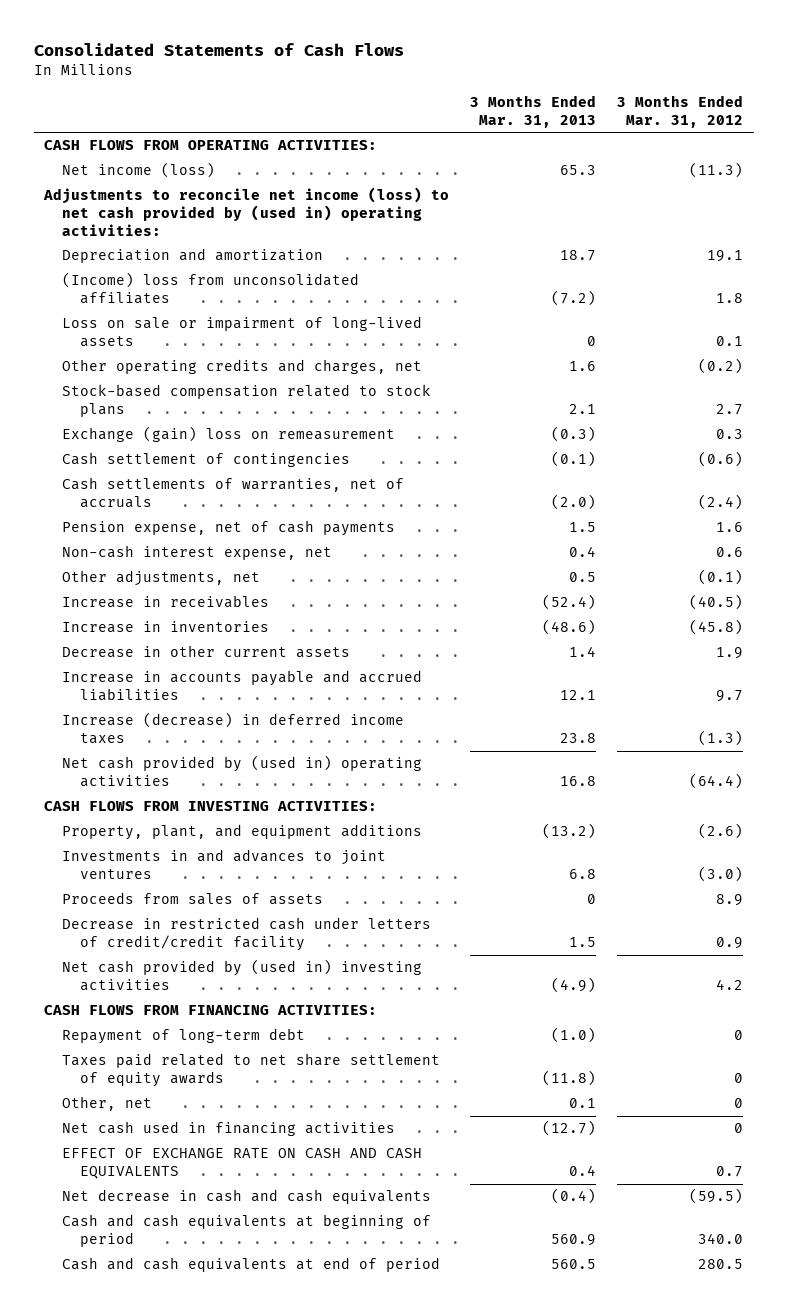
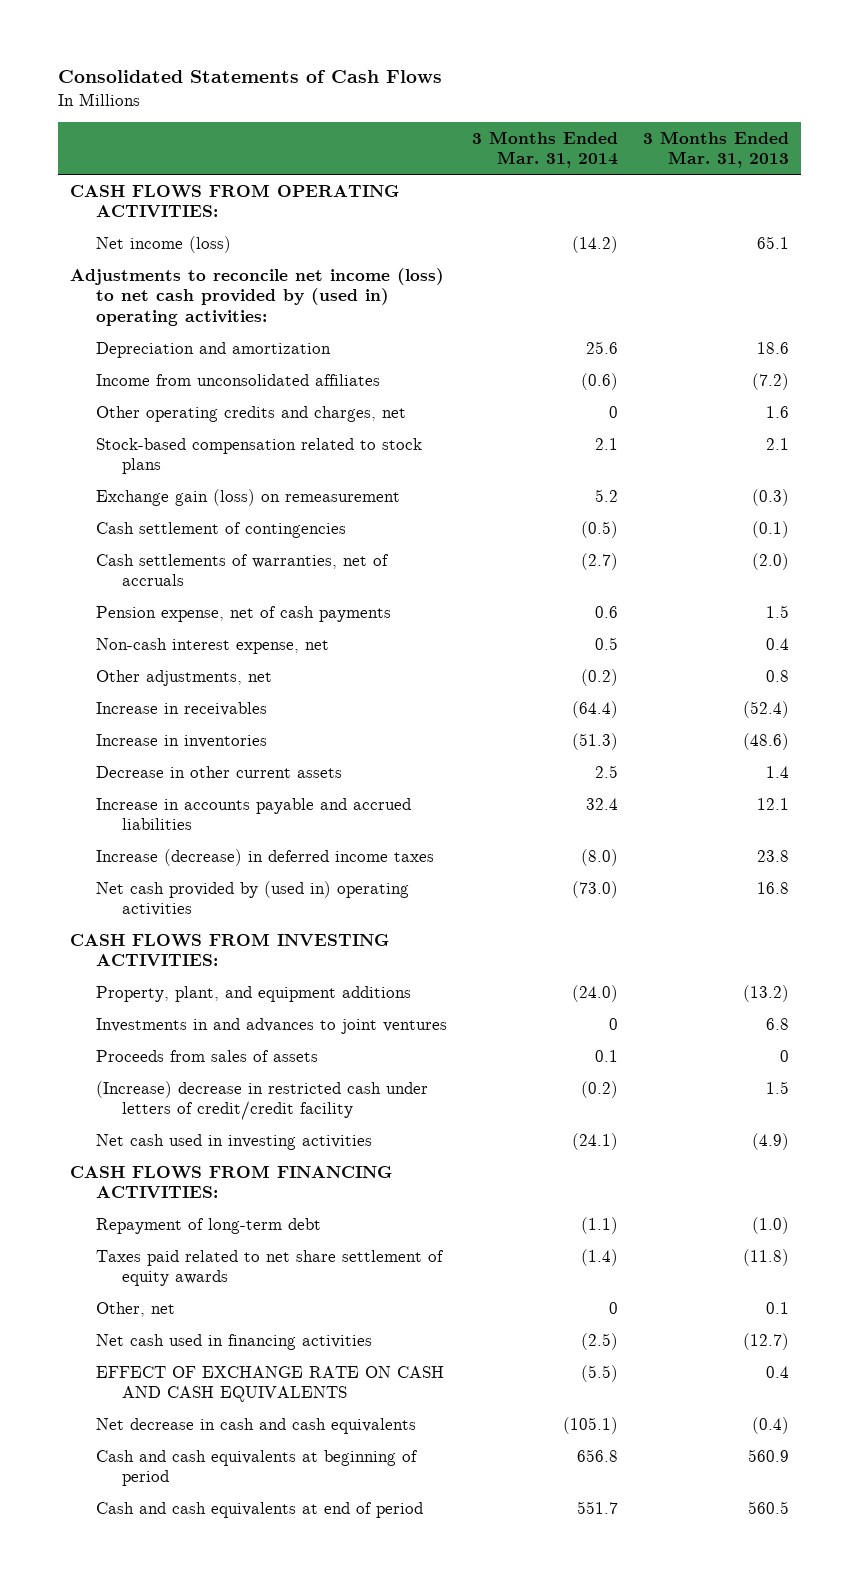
[617,95,744,128] 3 Months Ended Mar. 31, 2012 -> none
none -> [471,130,618,169] 3 Months Ended Mar. 31, 2014
[560,165,597,176] 65.3 -> [756,235,789,249] 65.1
[62,316,423,348] Loss on sale or impairment of long-lived assets -> none
[560,250,597,262] 18.7 -> [756,341,789,354] 18.6
[62,272,360,305] (Income) loss from unconsolidated affiliates -> [95,373,380,386] Income from unconsolidated affiliates
[62,426,396,443] Exchange (gain) loss on remeasurement -> [95,488,400,506] Exchange gain (loss) on remeasurement
[569,572,597,583] 0.5 -> [765,669,789,682] 0.8
[62,917,432,952] Decrease in restricted cash under letters of credit/credit facility -> [95,1080,428,1121] (Increase) decrease in restricted cash under letters of credit/credit facility
[62,959,423,992] Net cash provided by (used in) investing activities -> [95,1133,372,1150] Net cash used in investing activities

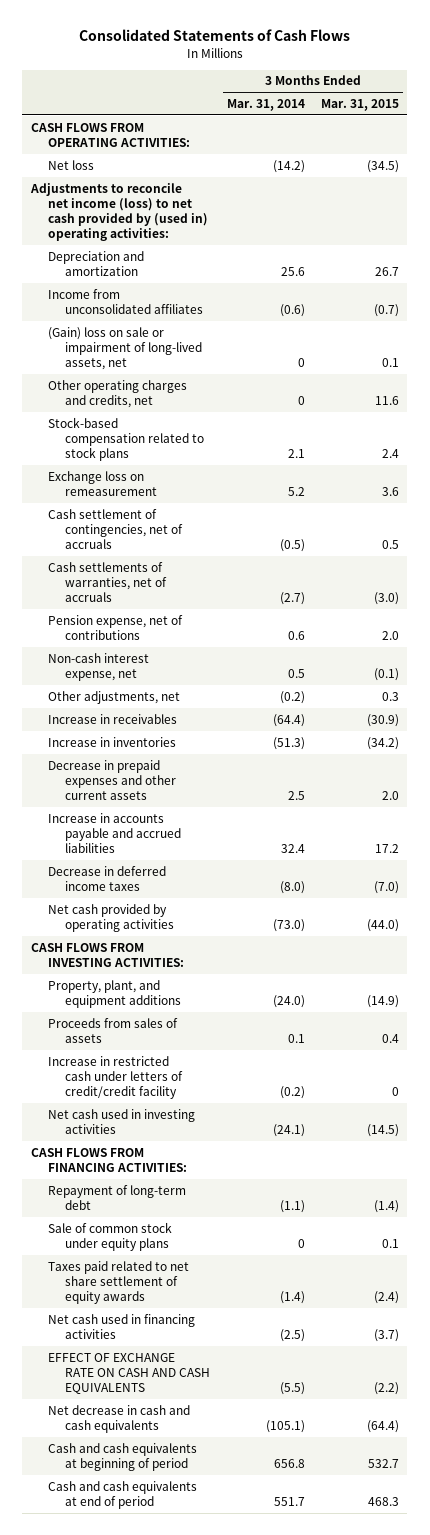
[642,130,789,169] 3 Months Ended Mar. 31, 2013 -> none
none -> [321,99,400,112] Mar. 31, 2015
[95,235,231,253] Net income (loss) -> [48,159,95,170] Net loss
none -> [48,326,203,370] (Gain) loss on sale or impairment of long-lived assets, net
[95,405,406,422] Other operating credits and charges, net -> [48,379,188,408] Other operating charges and credits, net
[95,488,400,506] Exchange gain (loss) on remeasurement -> [48,470,158,496] Exchange loss on remeasurement
[95,521,346,538] Cash settlement of contingencies -> [48,508,184,549] Cash settlement of contingencies, net of accruals
[95,605,391,622] Pension expense, net of cash payments -> [48,614,184,640] Pension expense, net of contributions
[95,765,342,778] Decrease in other current assets -> [48,759,177,800] Decrease in prepaid expenses and other current assets
[95,848,434,866] Increase (decrease) in deferred income taxes -> [48,865,167,891] Decrease in deferred income taxes
[95,880,409,917] Net cash provided by (used in) operating activities -> [48,903,175,932] Net cash provided by operating activities
[95,1017,447,1034] Investments in and advances to joint ventures -> none
[95,1080,428,1121] (Increase) decrease in restricted cash under letters of credit/credit facility -> [48,1055,184,1099] Increase in restricted cash under letters of credit/credit facility
none -> [48,1221,173,1251] Sale of common stock under equity plans
[95,1301,175,1317] Other, net -> none

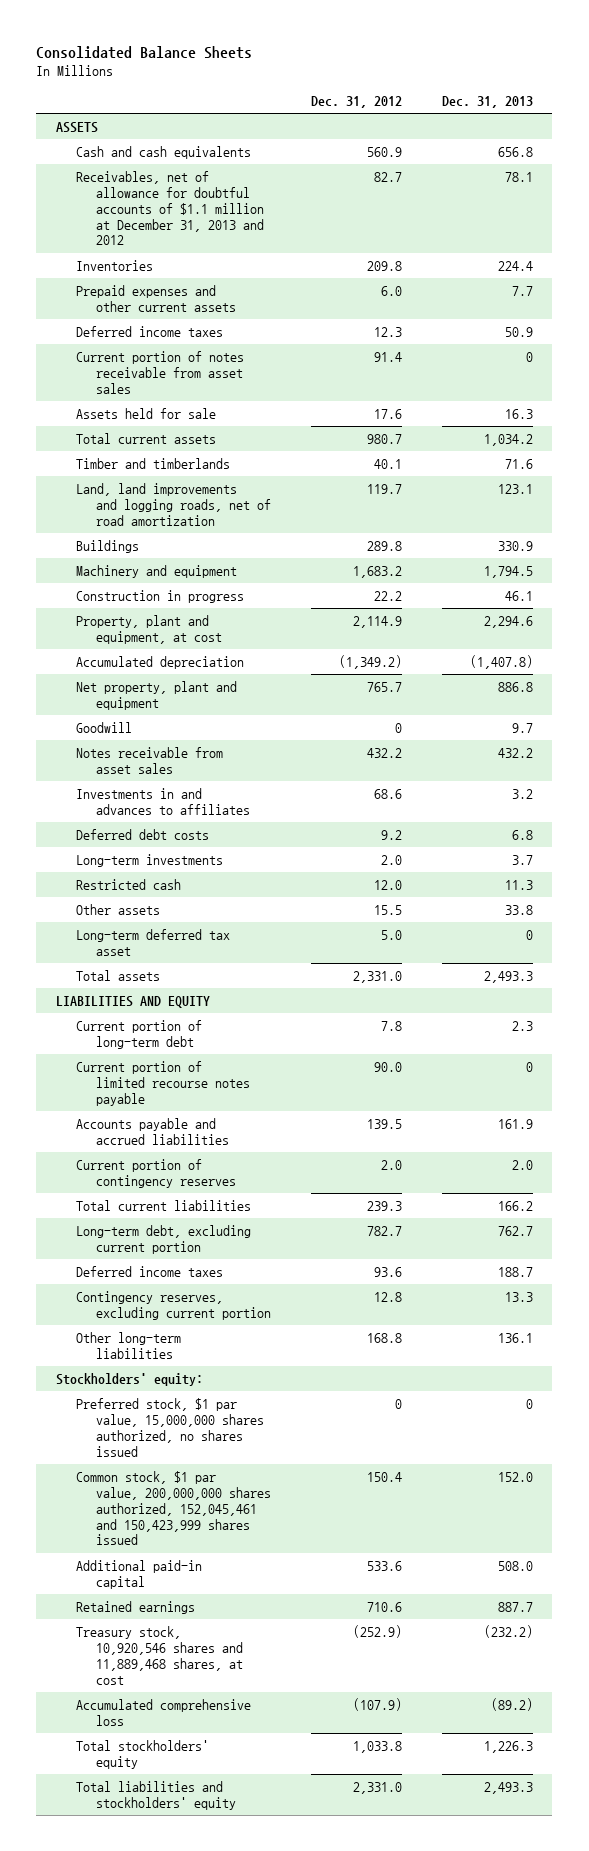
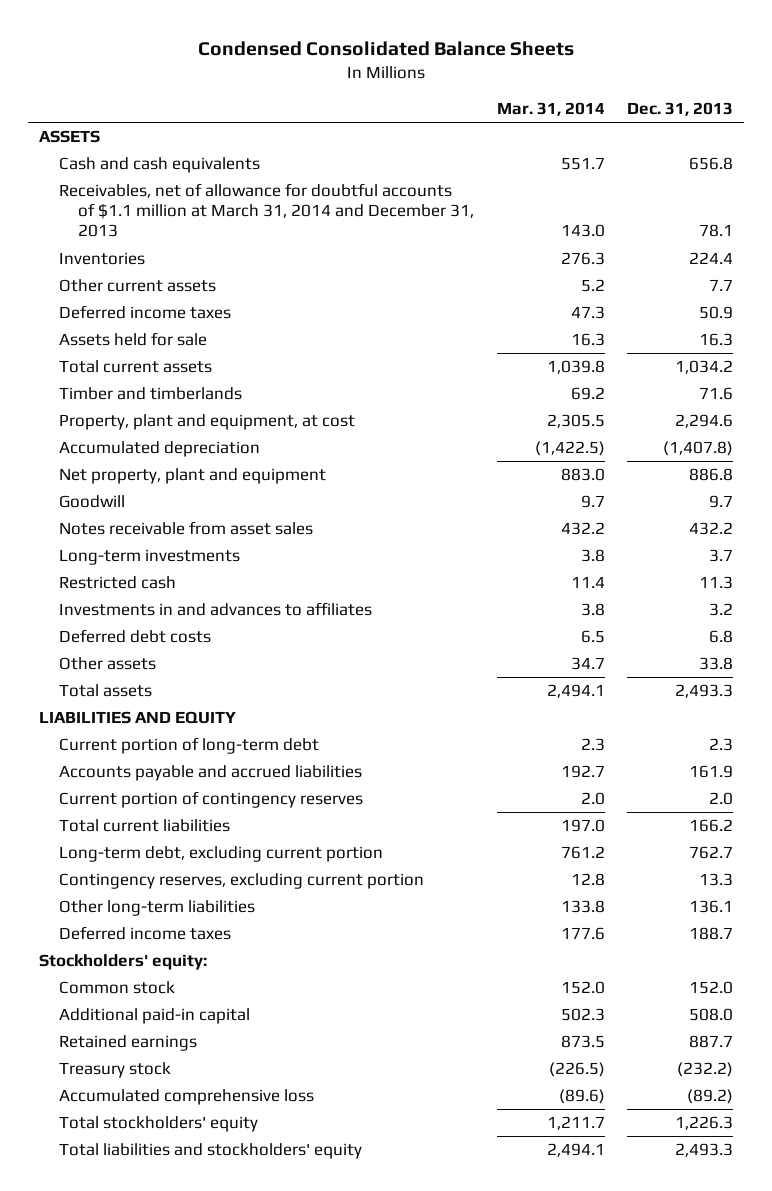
[36,45,253,59] Consolidated Balance Sheets -> [198,40,575,56] Condensed Consolidated Balance Sheets
[310,95,402,108] Dec. 31, 2012 -> none
none -> [496,102,605,117] Mar. 31, 2014
[75,170,265,246] Receivables, net of allowance for doubtful accounts of $1.1 million at December 31, 2013 and 2012 -> [58,183,475,238] Receivables, net of allowance for doubtful accounts of $1.1 million at March 31, 2014 and December 31, 2013
[75,284,237,312] Prepaid expenses and other current assets -> [58,279,216,293] Other current assets
[75,350,244,394] Current portion of notes receivable from asset sales -> none
[75,482,272,526] Land, land improvements and logging roads, net of road amortization -> none
[75,539,139,553] Buildings -> none
[75,564,237,578] Machinery and equipment -> none
[75,589,244,603] Construction in progress -> none
[75,787,251,815] Investments in and advances to affiliates -> [58,602,372,617] Investments in and advances to affiliates
[75,828,209,840] Deferred debt costs -> [58,629,211,644] Deferred debt costs
[75,928,230,956] Long-term deferred tax asset -> none
[75,1060,251,1106] Current portion of limited recourse notes payable -> none
[75,1265,223,1277] Deferred income taxes -> [58,926,231,941] Deferred income taxes
[75,1397,265,1457] Preferred stock, $1 par value, 15,000,000 shares authorized, no shares issued -> none
[75,1470,272,1546] Common stock, $1 par value, 200,000,000 shares authorized, 152,045,461 and 150,423,999 shares issued -> [58,981,175,995] Common stock
[75,1625,244,1685] Treasury stock, 10,920,546 shares and 11,889,468 shares, at cost -> [58,1062,171,1079] Treasury stock

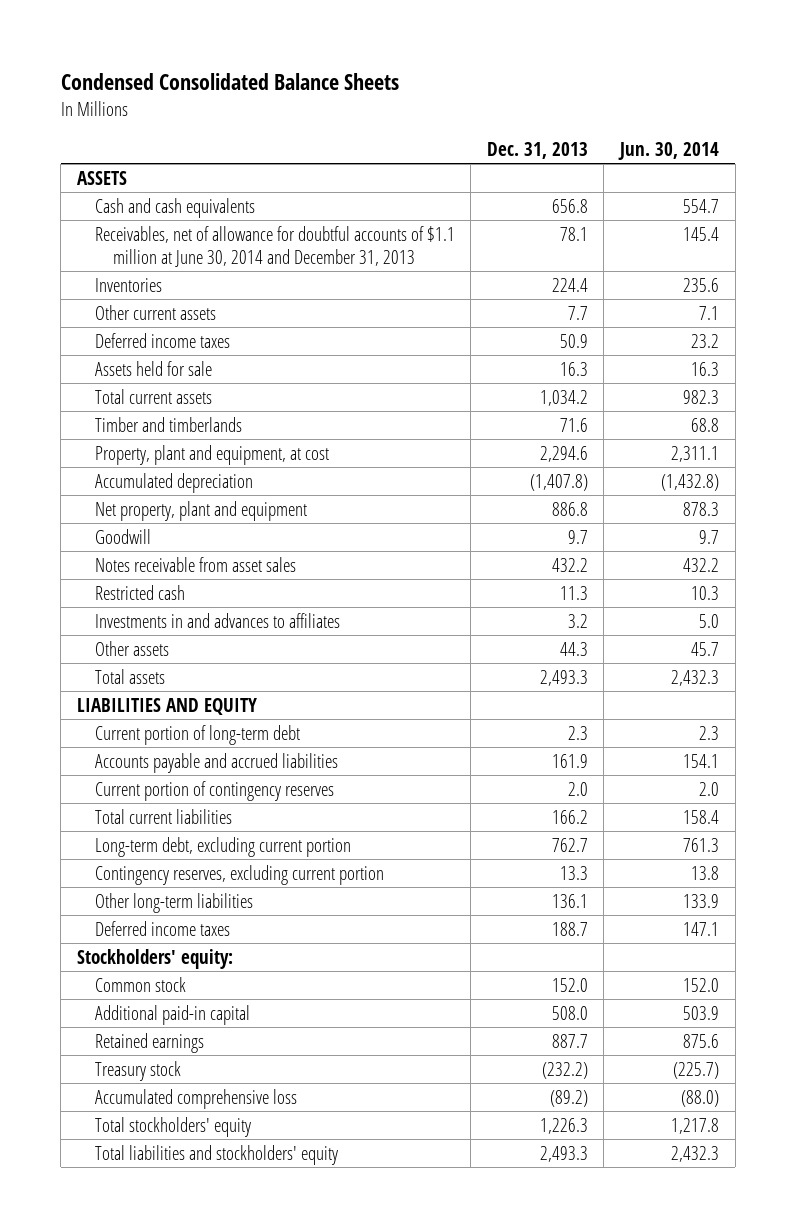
[496,102,605,117] Mar. 31, 2014 -> none
none -> [617,141,719,160] Jun. 30, 2014
[58,183,475,238] Receivables, net of allowance for doubtful accounts of $1.1 million at March 31, 2014 and December 31, 2013 -> [94,225,455,267] Receivables, net of allowance for doubtful accounts of $1.1 million at June 30, 2014 and December 31, 2013
[58,549,240,566] Long-term investments -> none
[58,629,211,644] Deferred debt costs -> none
[699,657,734,671] 33.8 -> [559,641,588,656] 44.3

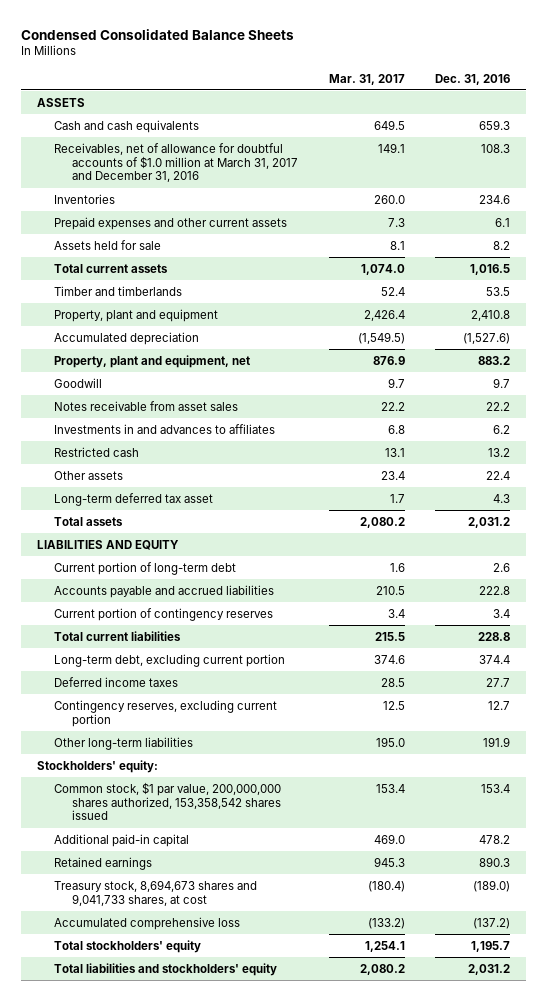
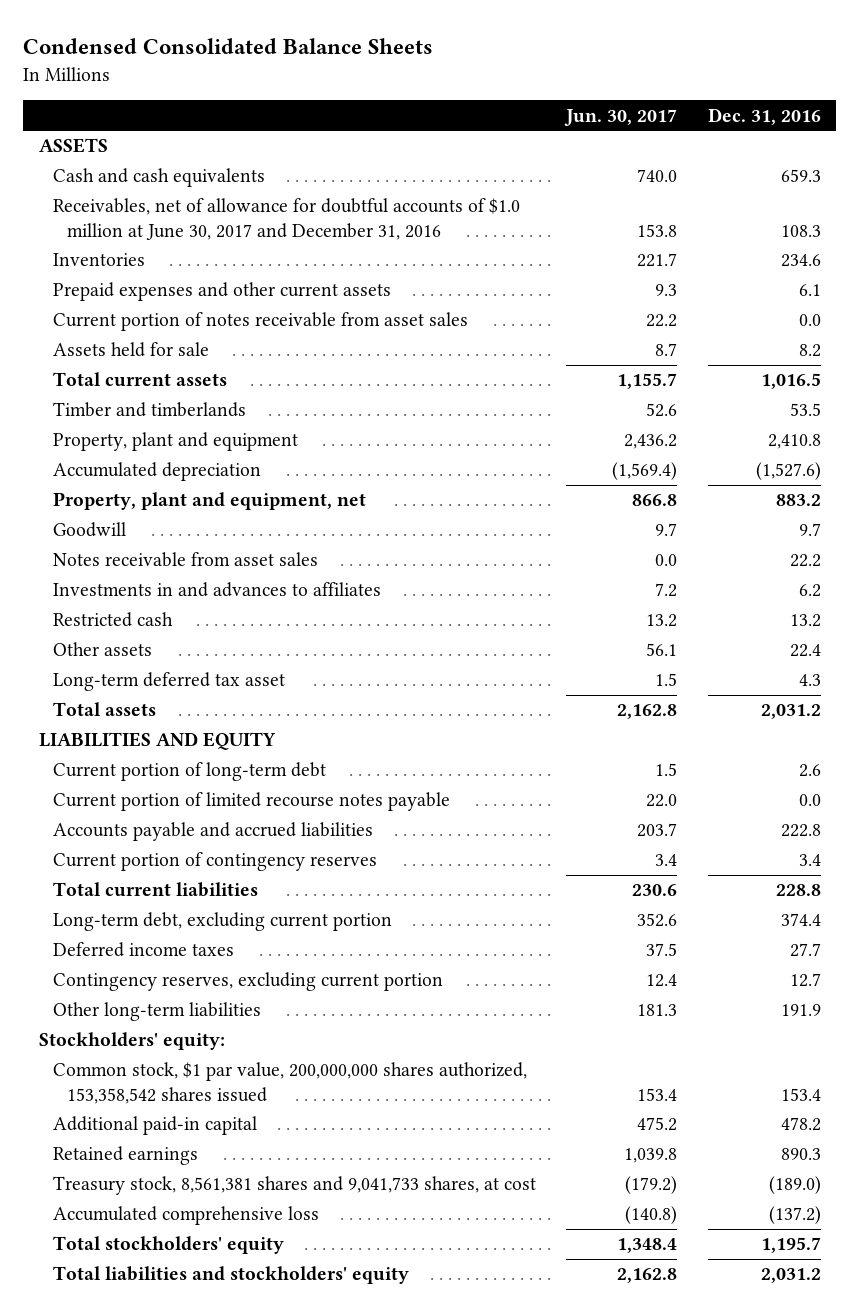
[328,73,405,85] Mar. 31, 2017 -> none
none -> [564,108,678,126] Jun. 30, 2017
[54,142,298,183] Receivables, net of allowance for doubtful accounts of $1.0 million at March 31, 2017 and December 31, 2016 -> [52,198,520,240] Receivables, net of allowance for doubtful accounts of $1.0 million at June 30, 2017 and December 31, 2016
none -> [52,312,468,332] Current portion of notes receivable from asset sales
none -> [52,792,450,812] Current portion of limited recourse notes payable
[54,879,258,906] Treasury stock, 8,694,673 shares and 9,041,733 shares, at cost -> [52,1176,536,1196] Treasury stock, 8,561,381 shares and 9,041,733 shares, at cost

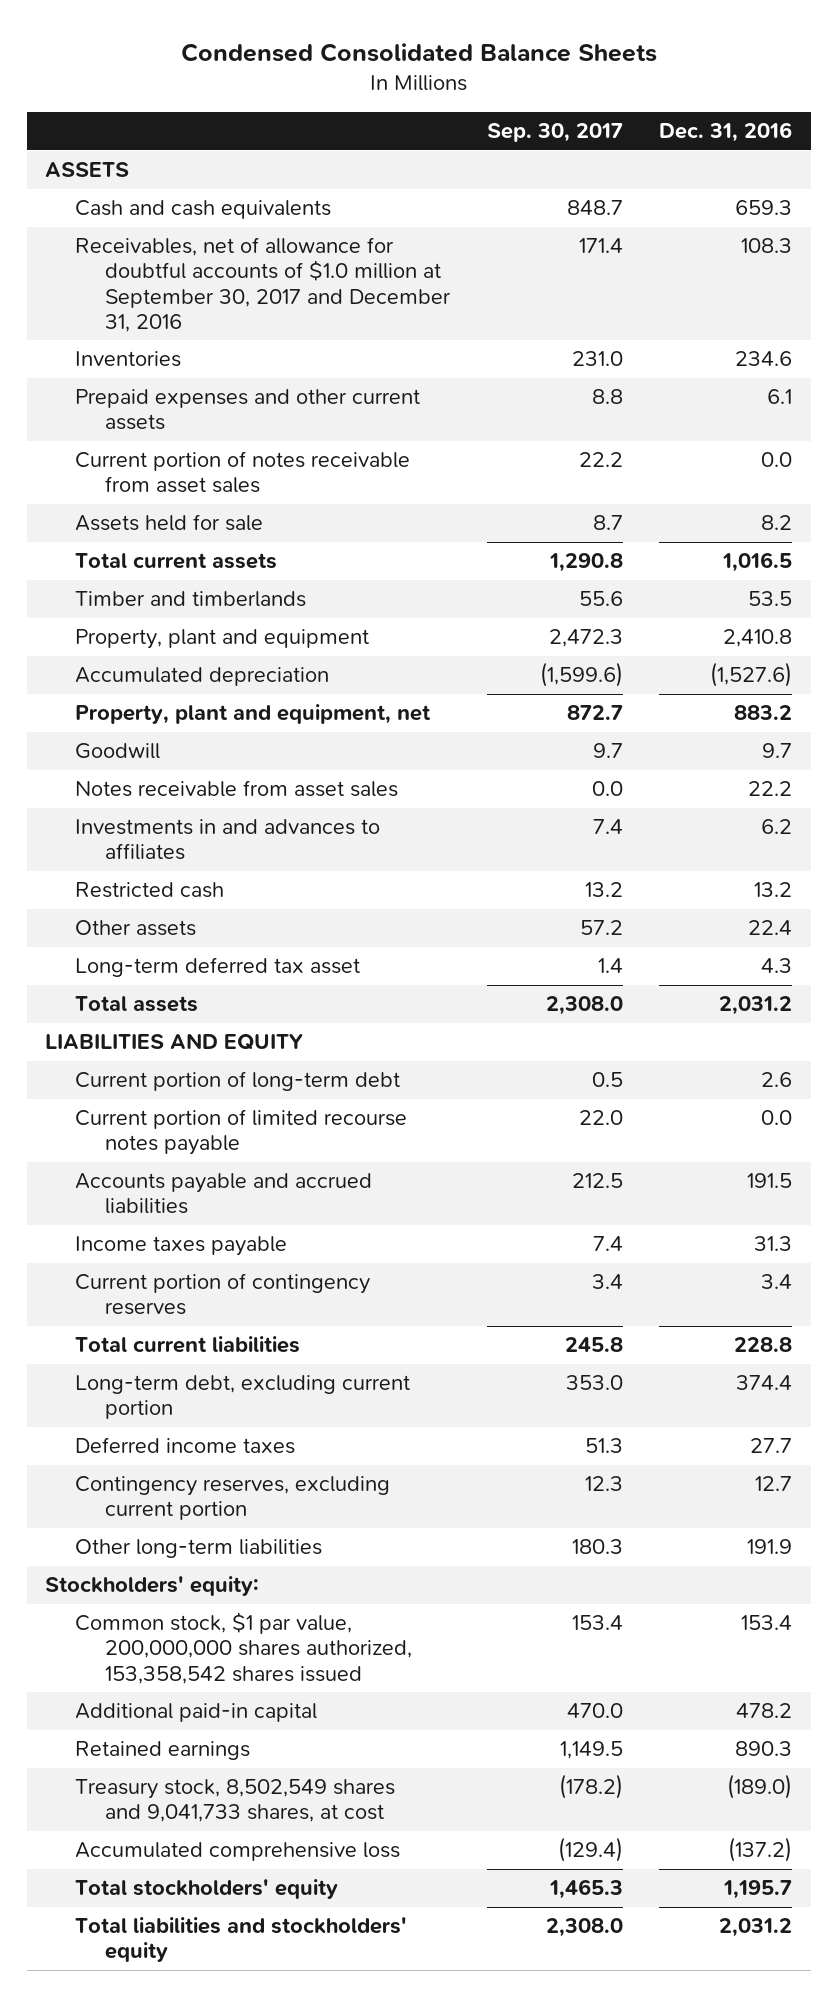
[564,108,678,126] Jun. 30, 2017 -> none
none -> [486,123,623,143] Sep. 30, 2017
[52,198,520,240] Receivables, net of allowance for doubtful accounts of $1.0 million at June 30, 2017 and December 31, 2016 -> [75,237,451,332] Receivables, net of allowance for doubtful accounts of $1.0 million at September 30, 2017 and December 31, 2016
[780,824,821,838] 222.8 -> [747,1173,793,1189] 191.5
none -> [75,1236,288,1257] Income taxes payable
[52,1176,536,1196] Treasury stock, 8,561,381 shares and 9,041,733 shares, at cost -> [75,1779,396,1823] Treasury stock, 8,502,549 shares and 9,041,733 shares, at cost

